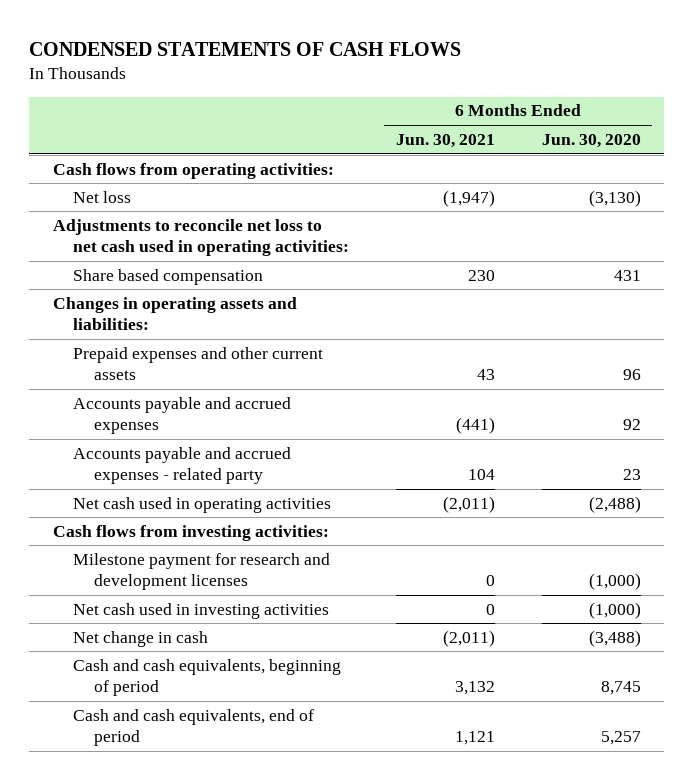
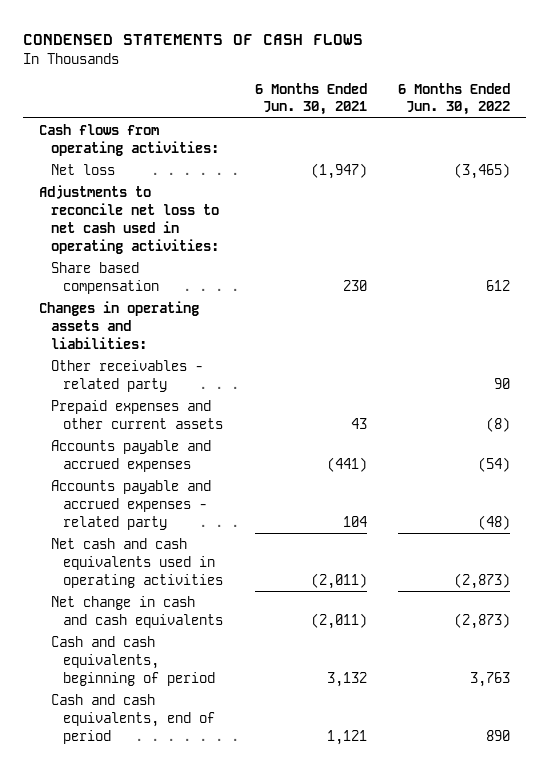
[541,133,641,148] Jun. 30, 2020 -> none
none -> [398,82,511,116] 6 Months Ended Jun. 30, 2022
none -> [51,360,204,392] Other receivables - related party
[52,524,329,541] Cash flows from investing activities: -> none
[73,552,331,591] Milestone payment for research and development licenses -> none
[73,602,330,619] Net cash used in investing activities -> none
[73,496,332,513] Net cash used in operating activities -> [51,538,224,588] Net cash and cash equivalents used in operating activities
[73,630,209,647] Net change in cash -> [51,596,224,628] Net change in cash and cash equivalents

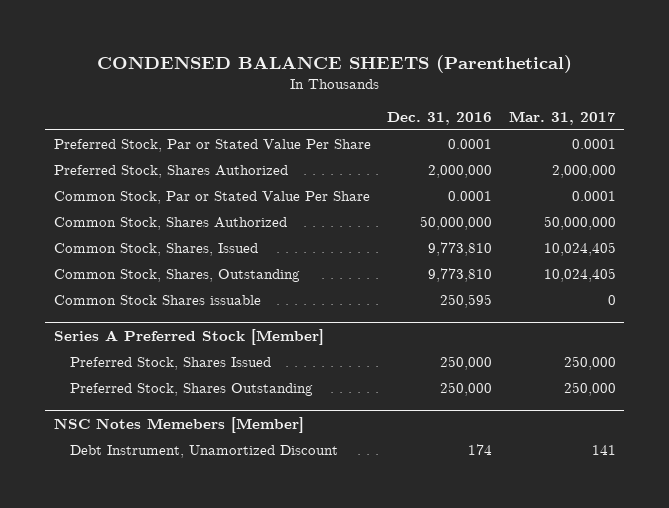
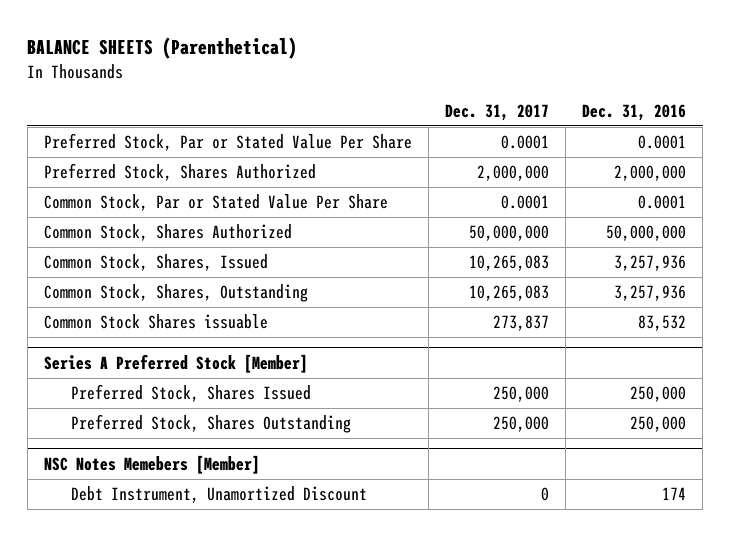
[96,54,572,73] CONDENSED BALANCE SHEETS (Parenthetical) -> [27,37,298,60] BALANCE SHEETS (Parenthetical)
[508,111,616,126] Mar. 31, 2017 -> none
none -> [444,103,549,121] Dec. 31, 2017
[428,242,493,257] 9,773,810 -> [614,255,687,272] 3,257,936
[428,268,493,283] 9,773,810 -> [614,285,687,302] 3,257,936
[440,294,493,309] 250,595 -> [638,315,687,332] 83,532

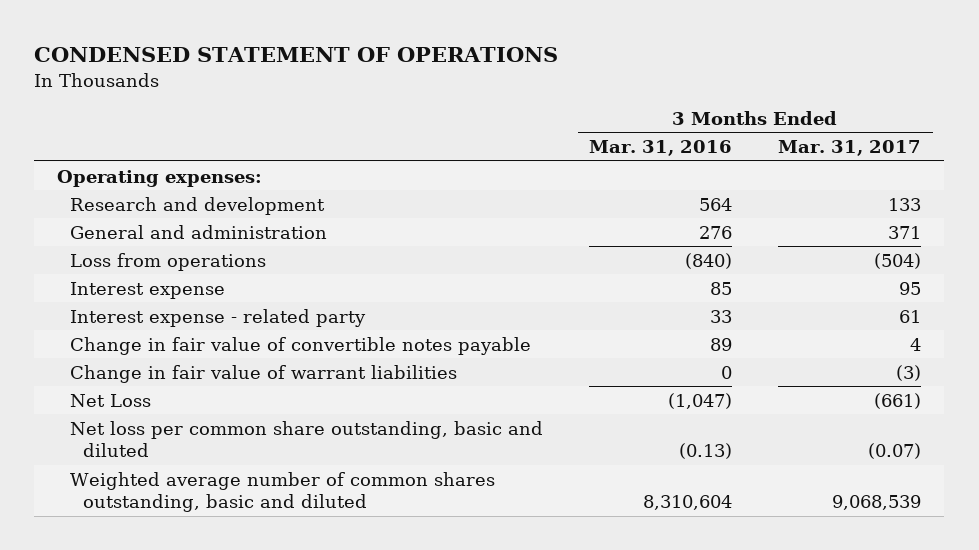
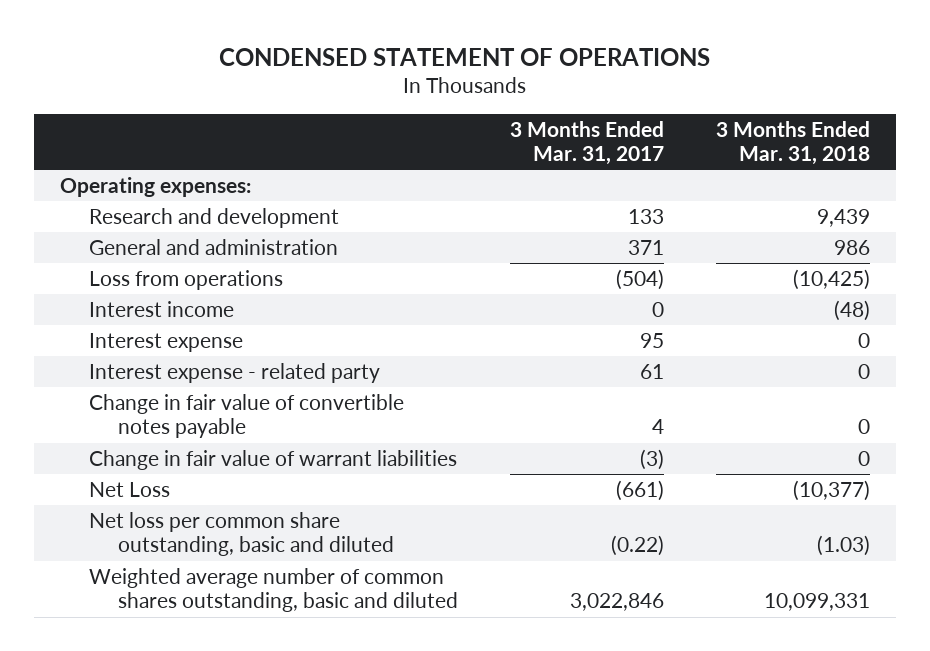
[589,140,733,157] Mar. 31, 2016 -> none
none -> [715,120,870,166] 3 Months Ended Mar. 31, 2018
none -> [89,301,235,318] Interest income
[868,443,922,460] (0.07) -> [610,535,664,557] (0.22)
[832,495,922,511] 9,068,539 -> [569,593,664,612] 3,022,846

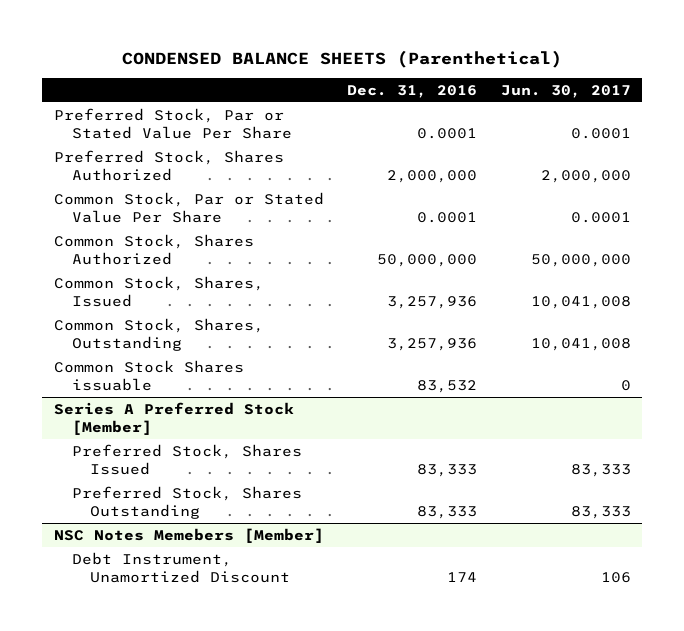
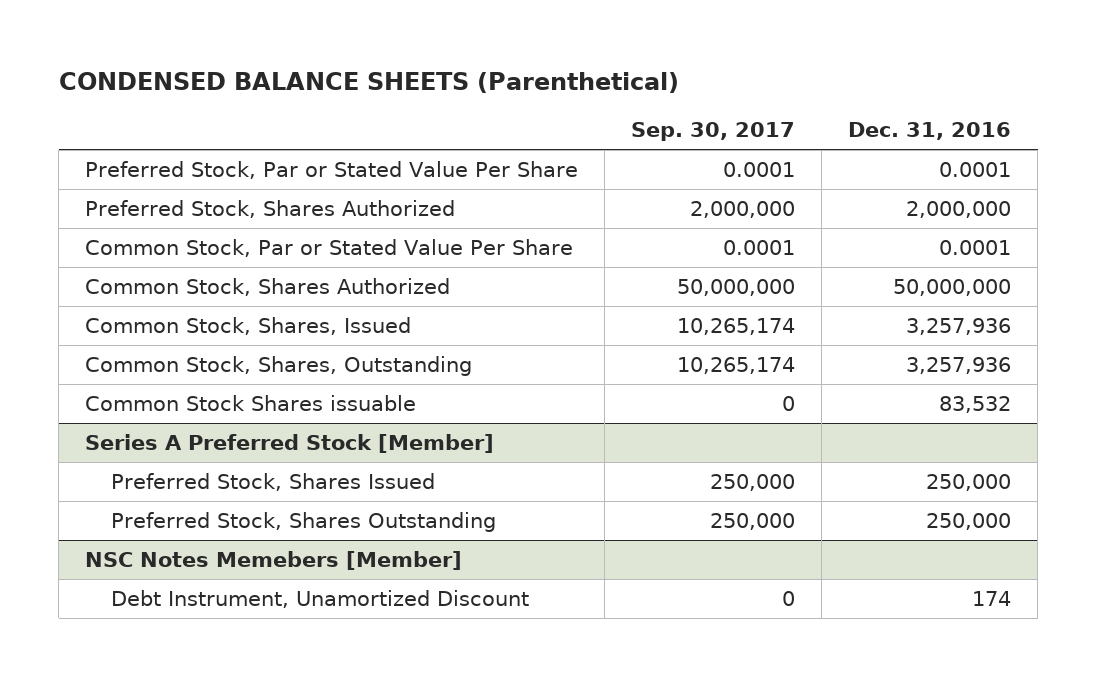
[500,84,631,98] Jun. 30, 2017 -> none
none -> [631,122,796,142] Sep. 30, 2017
[417,463,478,477] 83,333 -> [926,473,1012,491] 250,000
[417,505,478,519] 83,333 -> [926,512,1012,530] 250,000

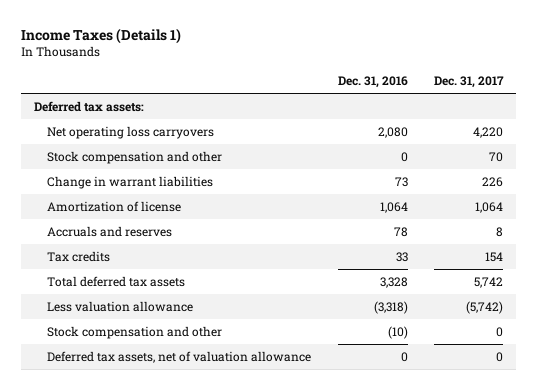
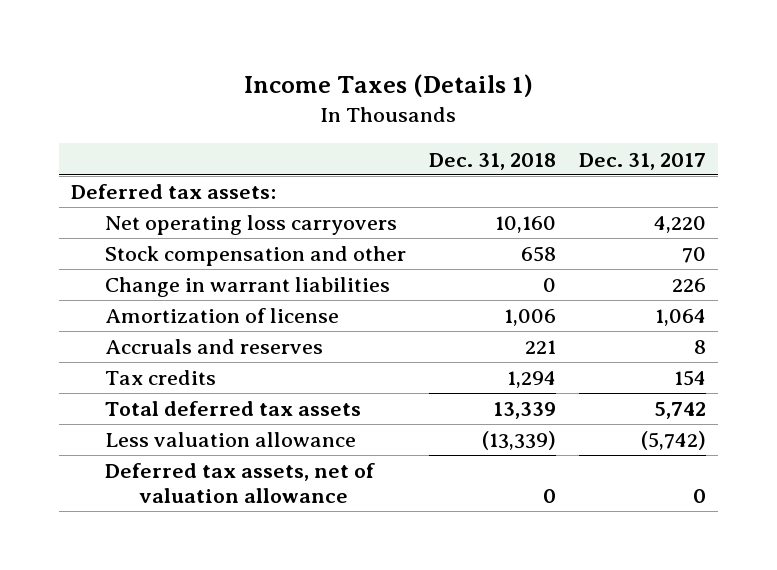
[337,76,408,89] Dec. 31, 2016 -> none
none -> [428,152,556,170] Dec. 31, 2018
[47,325,223,339] Stock compensation and other -> none

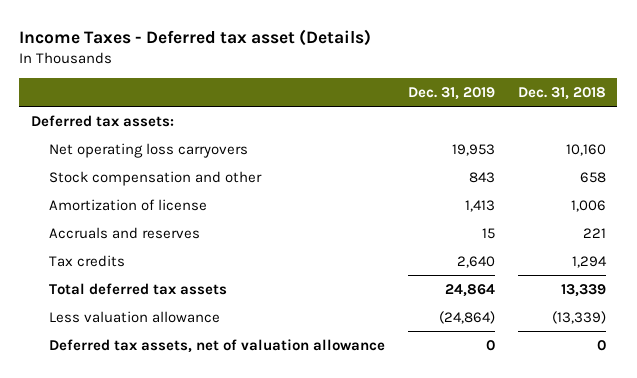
[244,73,534,97] Income Taxes (Details 1) -> [19,28,372,46] Income Taxes - Deferred tax asset (Details)
[579,152,707,170] Dec. 31, 2017 -> none
none -> [407,87,495,101] Dec. 31, 2019
[104,277,390,298] Change in warrant liabilities -> none

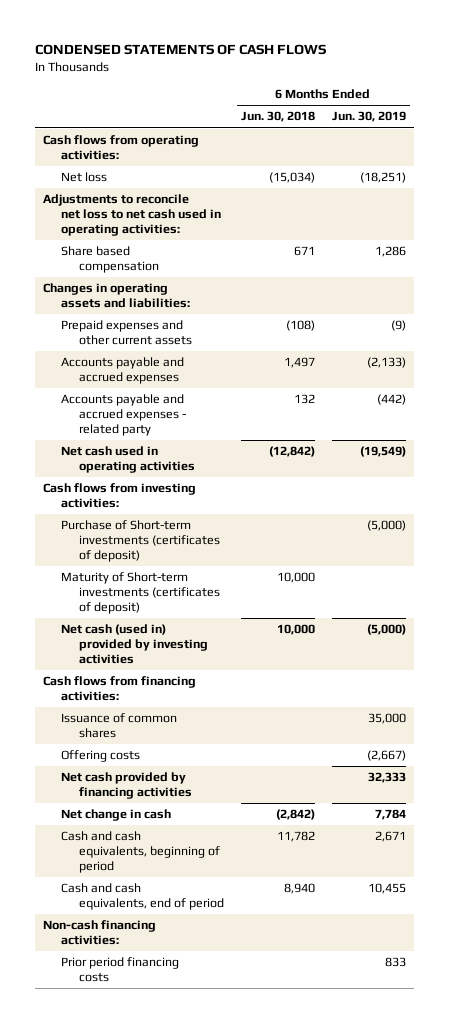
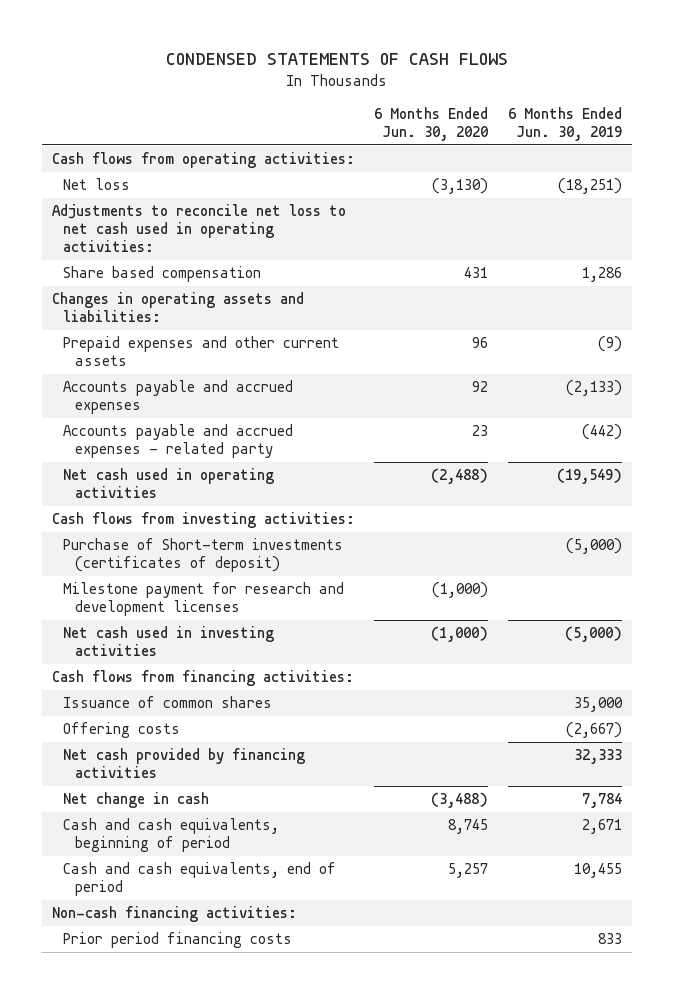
[240,111,315,123] Jun. 30, 2018 -> none
none -> [374,107,489,141] 6 Months Ended Jun. 30, 2020
[61,572,221,614] Maturity of Short-term investments (certificates of deposit) -> none
none -> [63,582,345,617] Milestone payment for research and development licenses
[61,624,209,664] Net cash (used in) provided by investing activities -> [63,626,275,657] Net cash used in investing activities

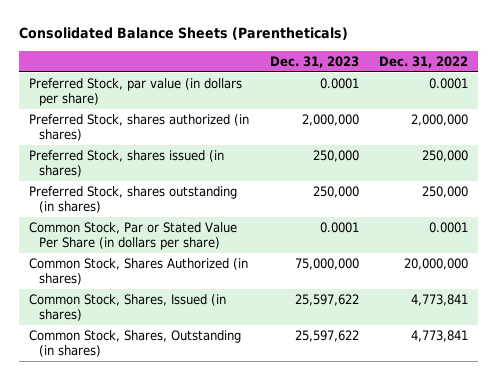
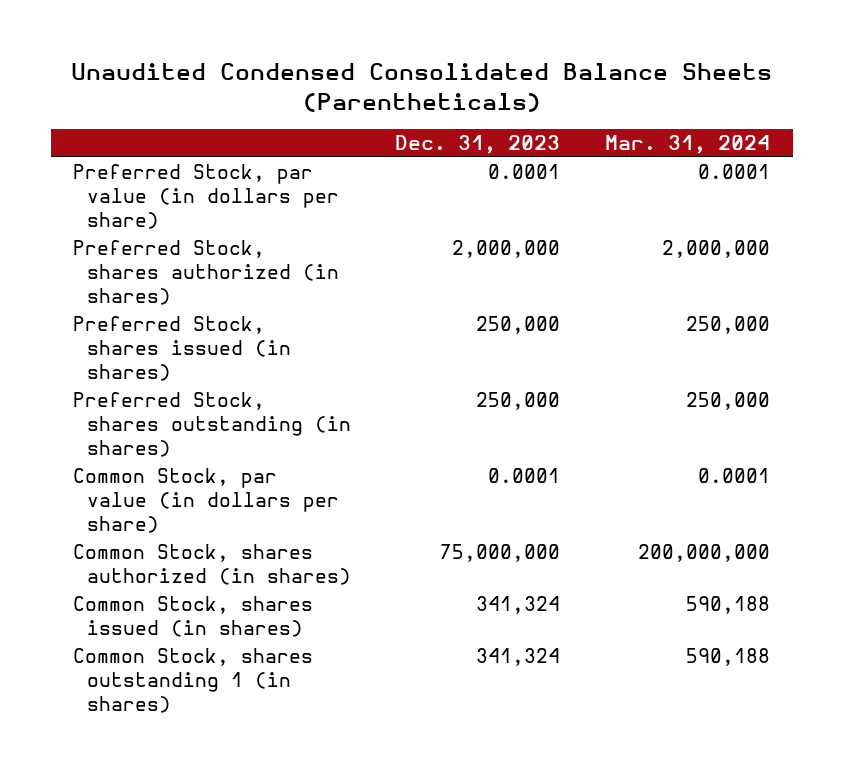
[19,27,349,41] Consolidated Balance Sheets (Parentheticals) -> [70,63,772,112] Unaudited Condensed Consolidated Balance Sheets (Parentheticals)
[378,55,468,68] Dec. 31, 2022 -> none
none -> [605,134,771,154] Mar. 31, 2024
[29,222,238,250] Common Stock, Par or Stated Value Per Share (in dollars per share) -> [72,468,339,533] Common Stock, par value (in dollars per share)
[29,258,249,285] Common Stock, Shares Authorized (in shares) -> [72,544,351,586] Common Stock, shares authorized (in shares)
[29,294,227,321] Common Stock, Shares, Issued (in shares) -> [72,596,313,638] Common Stock, shares issued (in shares)
[294,294,359,307] 25,597,622 -> [476,596,561,615] 341,324
[29,330,242,357] Common Stock, Shares, Outstanding (in shares) -> [72,648,313,713] Common Stock, shares outstanding 1 (in shares)
[294,330,359,343] 25,597,622 -> [476,648,561,667] 341,324

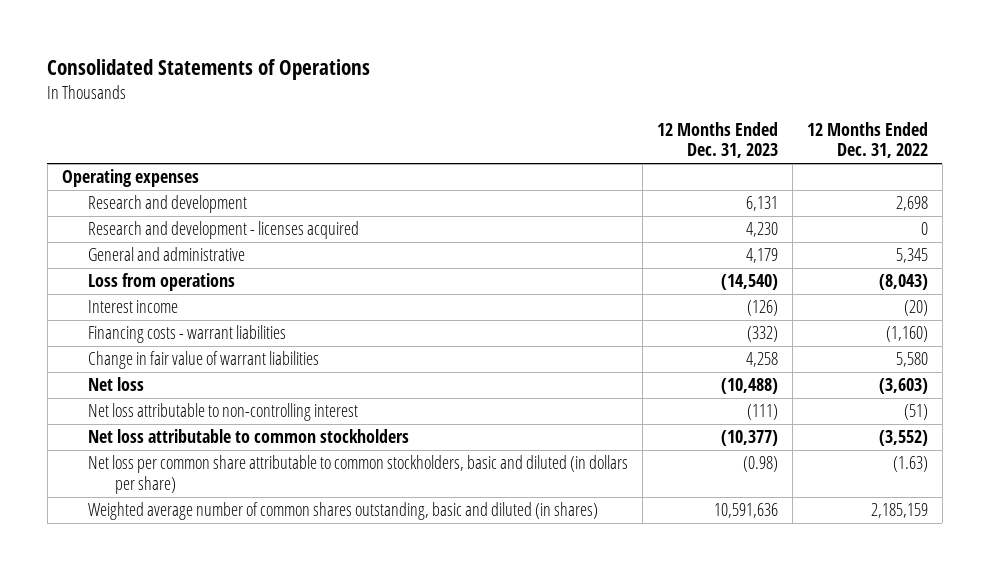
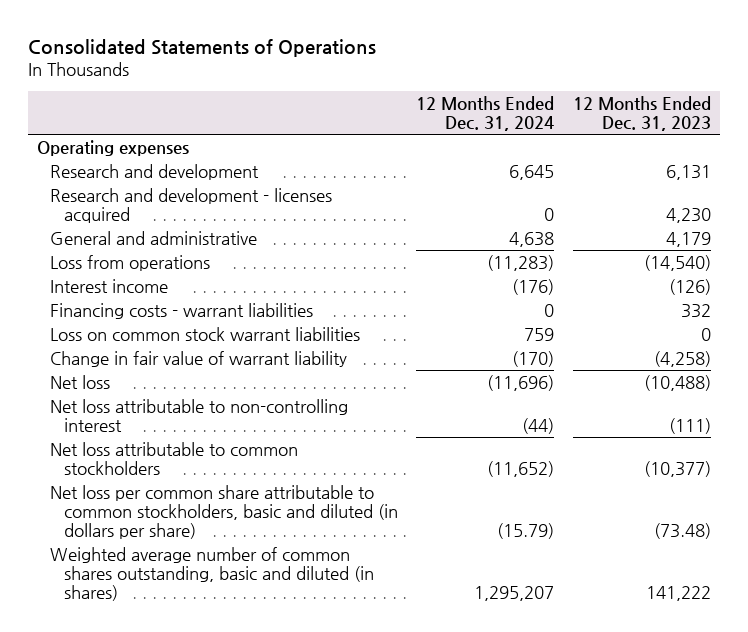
[806,121,928,159] 12 Months Ended Dec. 31, 2022 -> none
none -> [416,95,555,131] 12 Months Ended Dec. 31, 2024
[747,326,779,343] (332) -> [680,303,711,318] 332
none -> [50,326,361,341] Loss on common stock warrant liabilities
[88,351,320,370] Change in fair value of warrant liabilities -> [50,350,348,367] Change in fair value of warrant liability
[746,352,779,368] 4,258 -> [653,350,711,367] (4,258)
[743,456,779,473] (0.98) -> [653,522,711,539] (73.48)
[714,503,779,519] 10,591,636 -> [645,585,711,601] 141,222

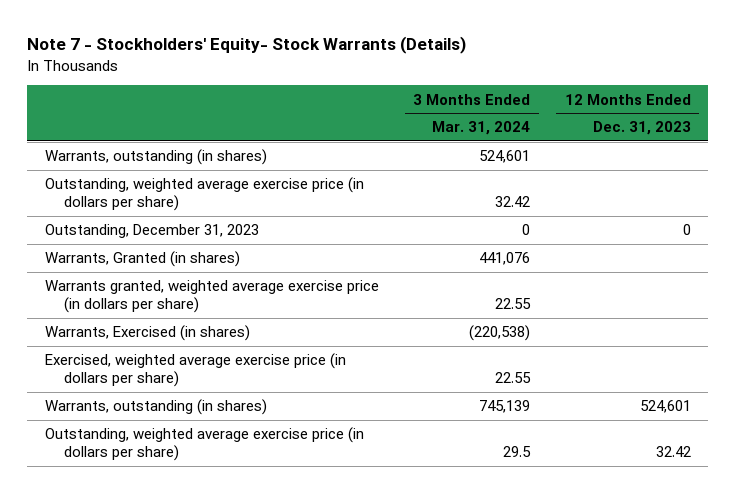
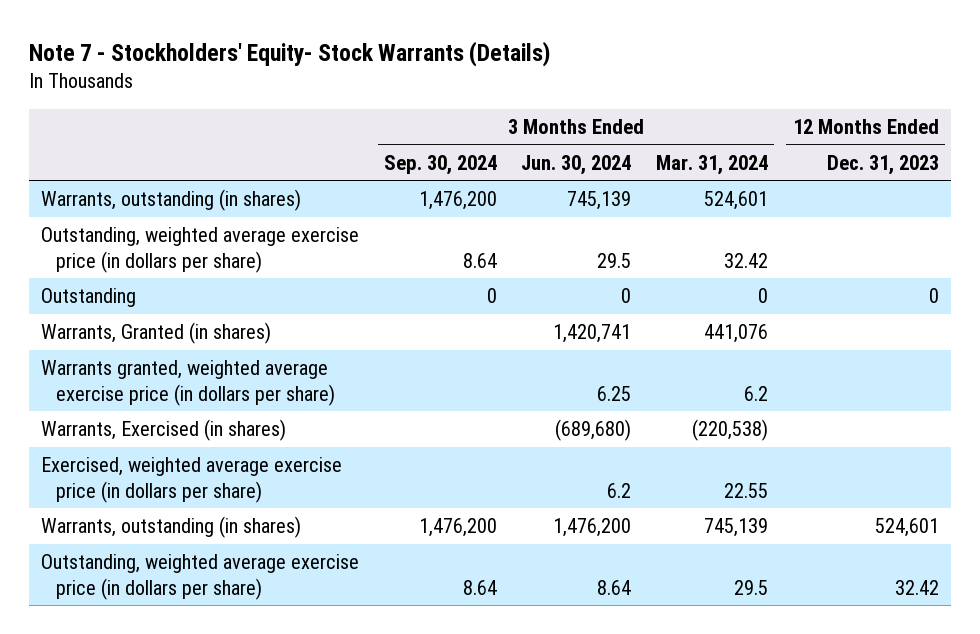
none -> [383,154,497,175] Sep. 30, 2024
none -> [521,154,632,175] Jun. 30, 2024
[44,224,259,239] Outstanding, December 31, 2023 -> [41,288,137,308] Outstanding
[495,298,532,310] 22.55 -> [744,385,769,401] 6.2

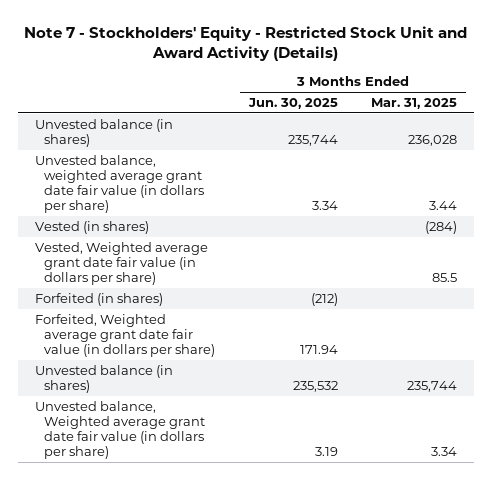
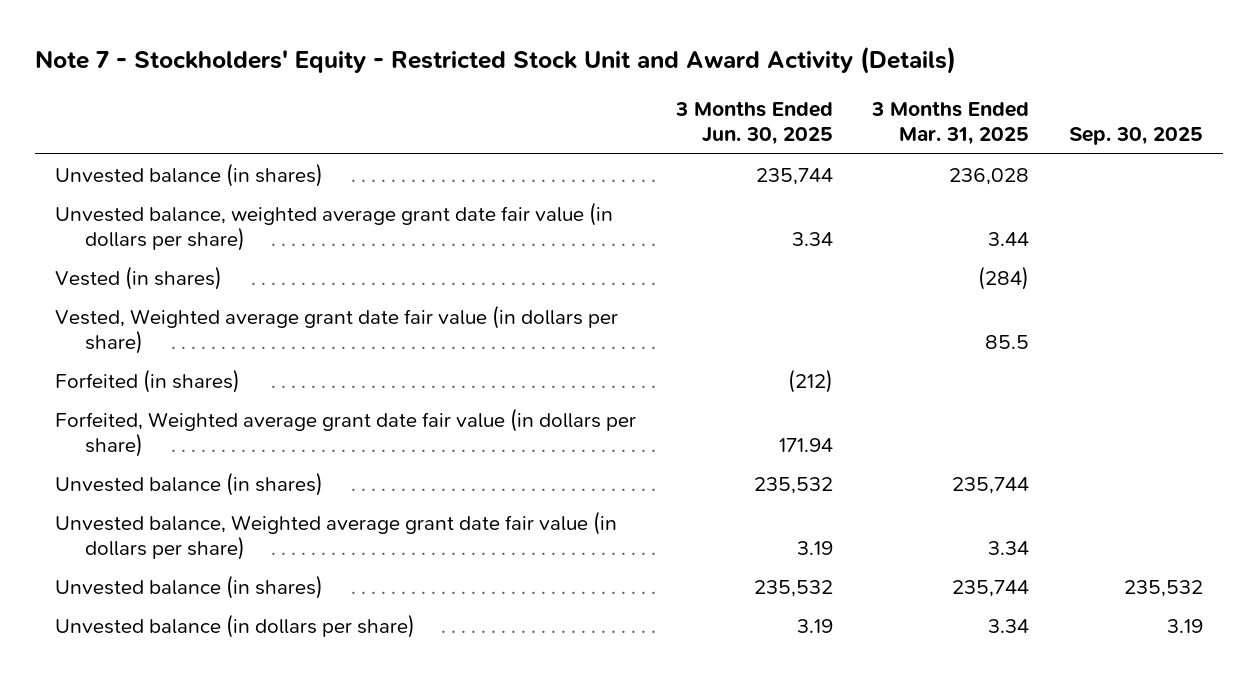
none -> [1068,127,1203,146] Sep. 30, 2025
none -> [55,574,324,599] Unvested balance (in shares)
none -> [55,613,416,638] Unvested balance (in dollars per share)

